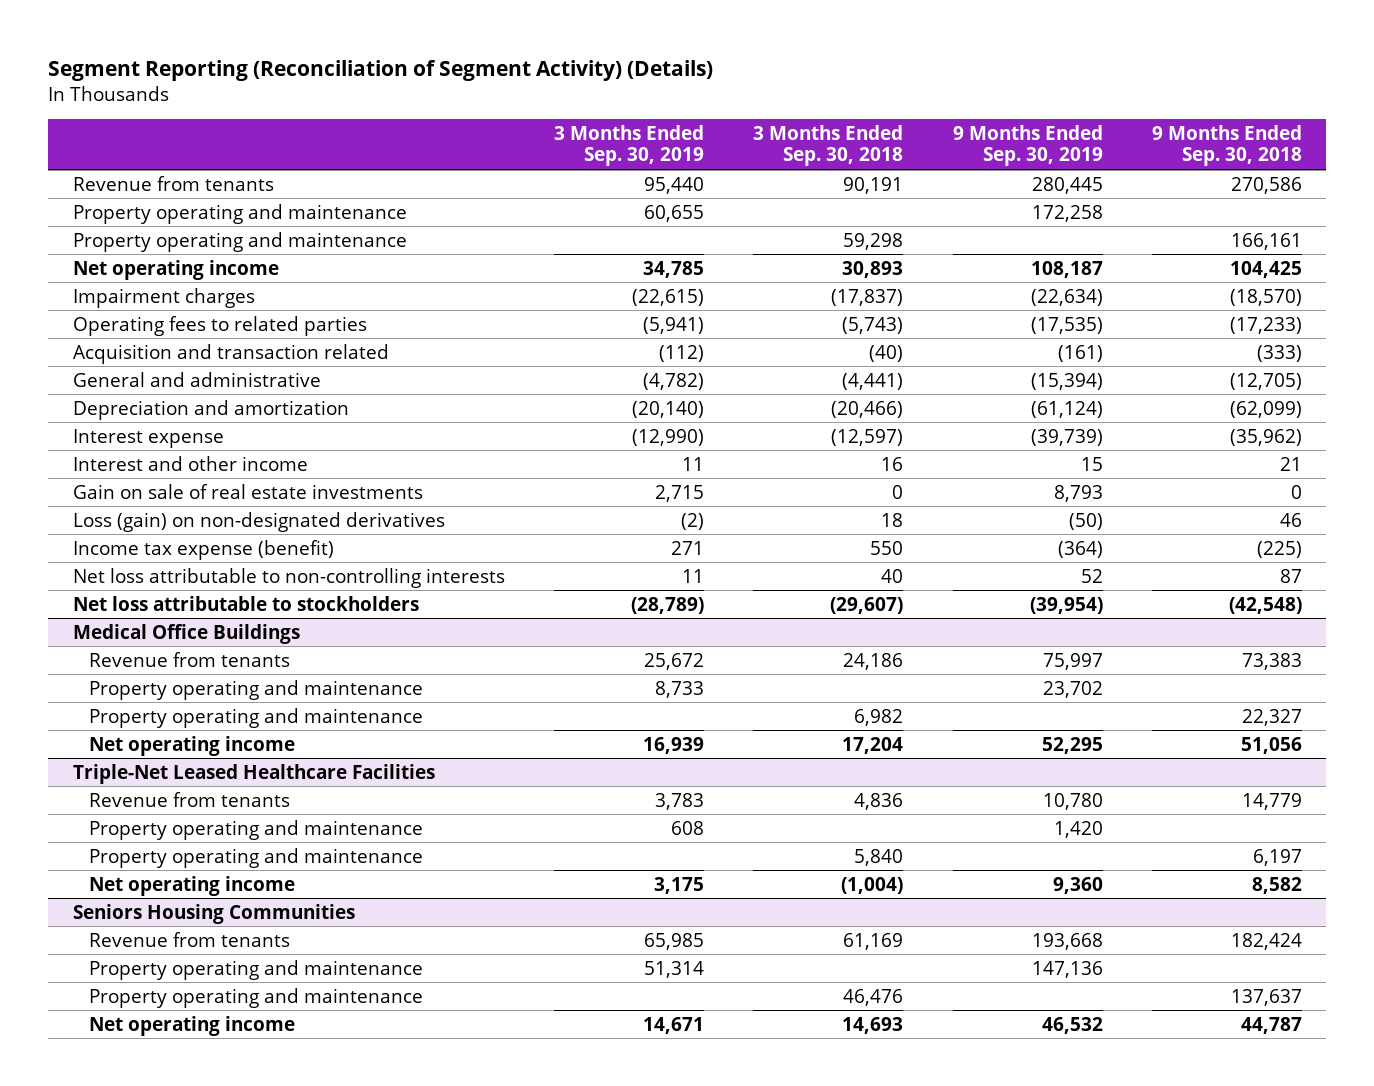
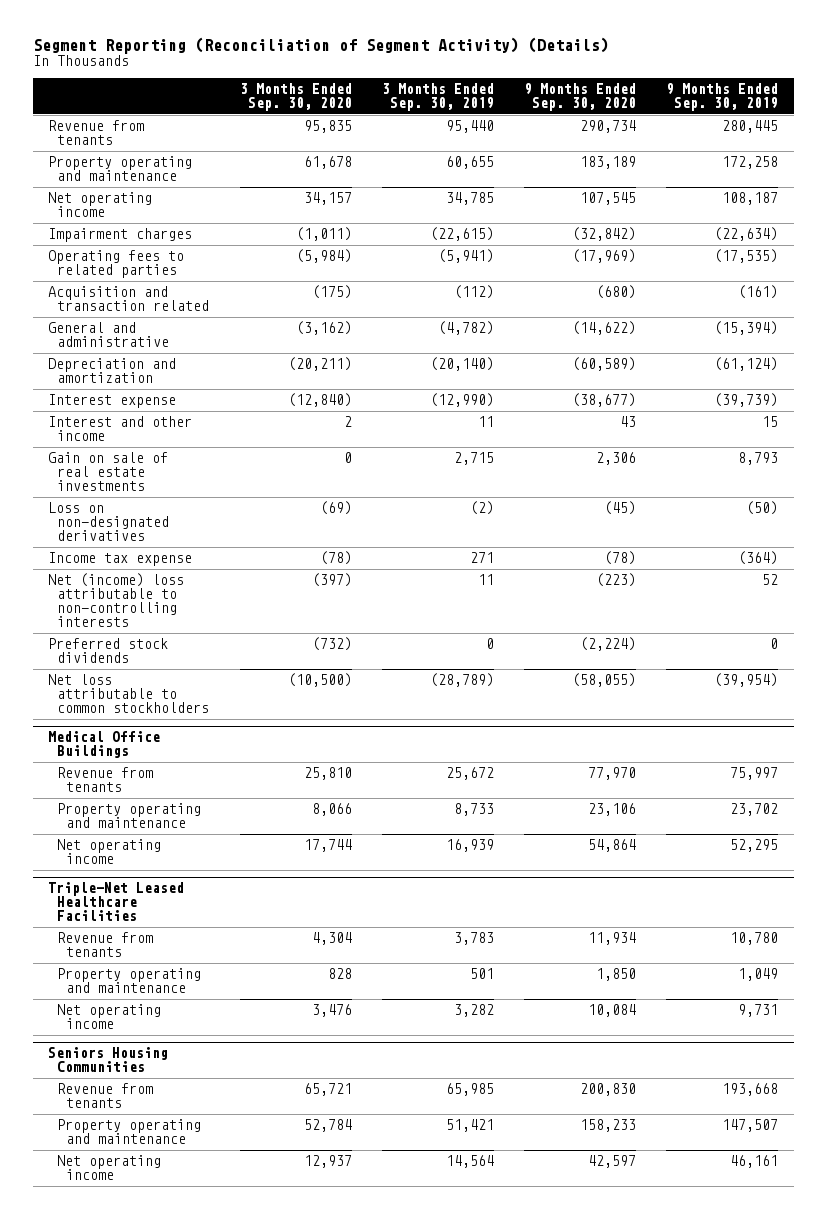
[753,124,904,167] 3 Months Ended Sep. 30, 2018 -> none
[1151,124,1302,167] 9 Months Ended Sep. 30, 2018 -> none
none -> [239,83,352,112] 3 Months Ended Sep. 30, 2020
none -> [524,83,637,112] 9 Months Ended Sep. 30, 2020
[72,231,407,252] Property operating and maintenance -> none
[72,511,445,532] Loss (gain) on non-designated derivatives -> [47,502,170,542] Loss on non-designated derivatives
[72,539,334,560] Income tax expense (benefit) -> [47,552,192,567] Income tax expense
[72,567,505,588] Net loss attributable to non-controlling interests -> [47,573,184,628] Net (income) loss attributable to non-controlling interests
none -> [47,638,168,664] Preferred stock dividends
[72,595,419,611] Net loss attributable to stockholders -> [47,674,210,714] Net loss attributable to common stockholders
[89,707,424,728] Property operating and maintenance -> none
[89,847,424,868] Property operating and maintenance -> none
[670,820,704,835] 608 -> [469,968,494,980] 501
[1053,820,1103,838] 1,420 -> [738,968,779,982] 1,049
[653,876,704,894] 3,175 -> [453,1004,494,1018] 3,282
[1052,876,1103,894] 9,360 -> [738,1004,779,1018] 9,731
[89,987,424,1008] Property operating and maintenance -> none
[643,960,704,978] 51,314 -> [445,1119,494,1133] 51,421
[1031,960,1103,978] 147,136 -> [722,1119,779,1133] 147,507
[642,1016,704,1034] 14,671 -> [445,1155,494,1169] 14,564
[1041,1016,1103,1034] 46,532 -> [730,1155,779,1169] 46,161

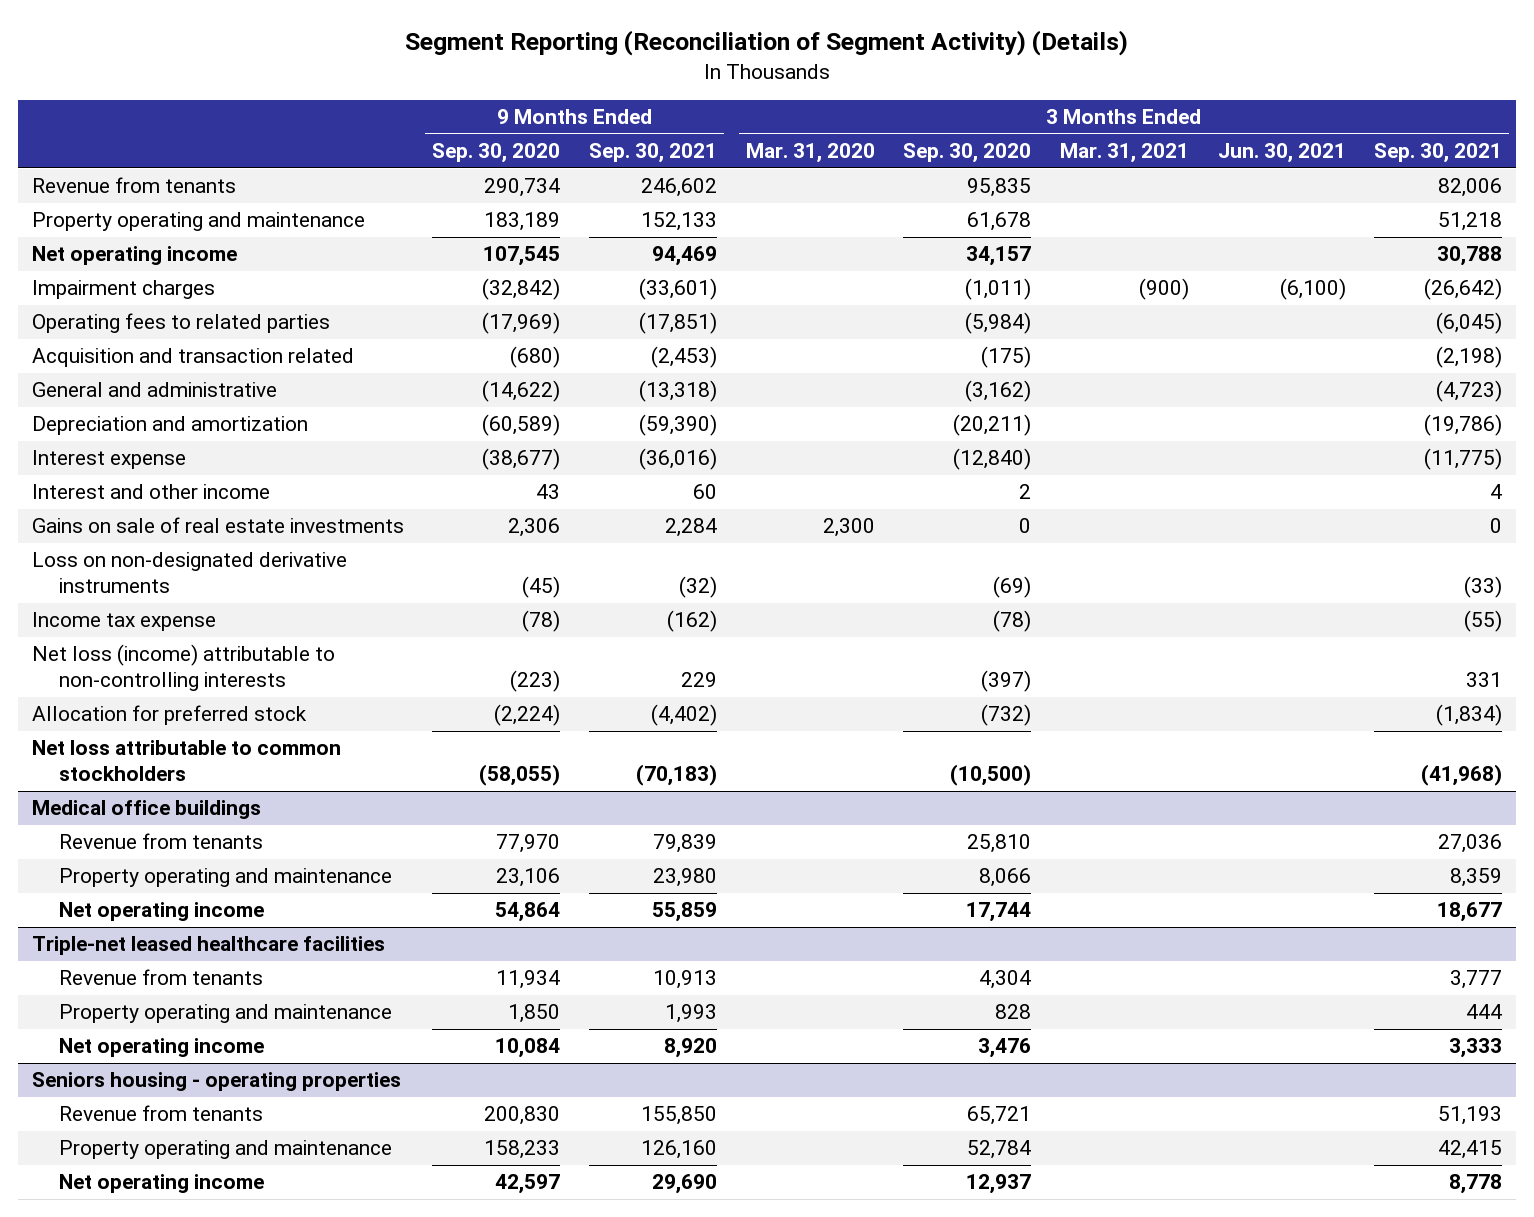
[381,83,494,112] 3 Months Ended Sep. 30, 2019 -> none
[666,83,779,112] 9 Months Ended Sep. 30, 2019 -> none
none -> [589,143,718,164] Sep. 30, 2021
none -> [745,143,875,164] Mar. 31, 2020
none -> [1059,143,1189,164] Mar. 31, 2021
none -> [1217,143,1346,164] Jun. 30, 2021
none -> [1374,143,1503,164] Sep. 30, 2021
[47,452,168,492] Gain on sale of real estate investments -> [31,517,404,534] Gains on sale of real estate investments
[47,502,170,542] Loss on non-designated derivatives -> [31,552,347,594] Loss on non-designated derivative instruments
[47,573,184,628] Net (income) loss attributable to non-controlling interests -> [31,644,335,692] Net loss (income) attributable to non-controlling interests
[47,638,168,664] Preferred stock dividends -> [31,705,307,726] Allocation for preferred stock
[47,731,160,759] Medical Office Buildings -> [31,800,261,820] Medical office buildings
[47,882,184,922] Triple-Net Leased Healthcare Facilities -> [31,936,385,956] Triple-net leased healthcare facilities
[47,1047,168,1073] Seniors Housing Communities -> [31,1072,401,1092] Seniors housing - operating properties

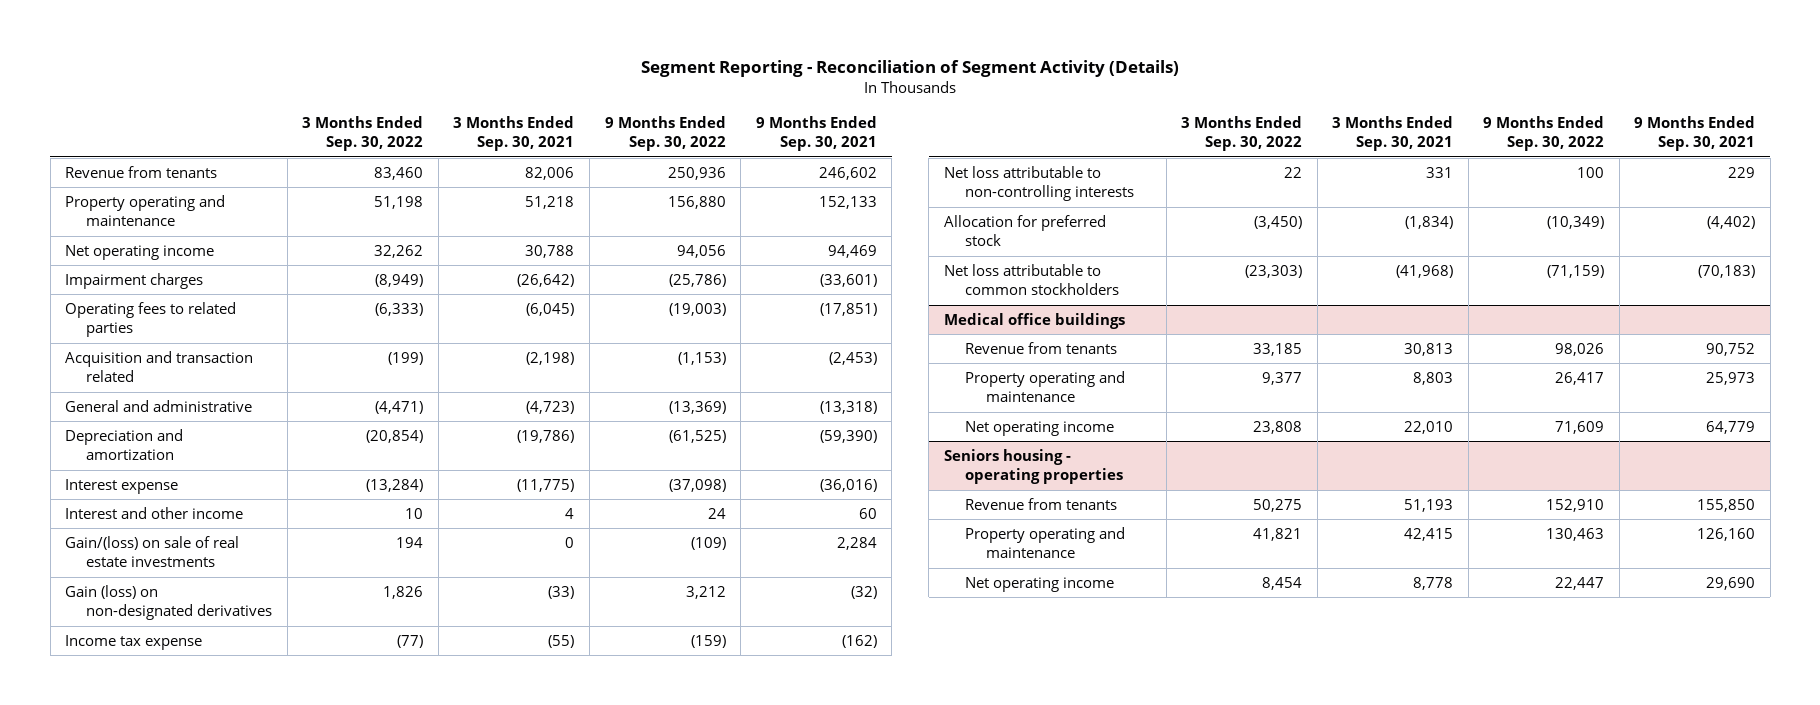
[405,30,1129,57] Segment Reporting (Reconciliation of Segment Activity) (Details) -> [641,60,1180,78] Segment Reporting - Reconciliation of Segment Activity (Details)
[432,143,561,164] Sep. 30, 2020 -> none
[745,143,875,164] Mar. 31, 2020 -> none
[903,143,1032,164] Sep. 30, 2020 -> none
[1059,143,1189,164] Mar. 31, 2021 -> none
[1217,143,1346,164] Jun. 30, 2021 -> none
none -> [302,116,424,152] 3 Months Ended Sep. 30, 2022
none -> [604,116,726,152] 9 Months Ended Sep. 30, 2022
[31,517,404,534] Gains on sale of real estate investments -> [65,535,240,568] Gain/(loss) on sale of real estate investments
[31,552,347,594] Loss on non-designated derivative instruments -> [65,584,273,621] Gain (loss) on non-designated derivatives
[31,644,335,692] Net loss (income) attributable to non-controlling interests -> [943,165,1135,202] Net loss attributable to non-controlling interests
[31,936,385,956] Triple-net leased healthcare facilities -> none
[59,969,264,986] Revenue from tenants -> none
[59,1004,393,1024] Property operating and maintenance -> none
[59,1038,265,1058] Net operating income -> none
[653,834,718,854] 79,839 -> [1706,342,1756,356] 90,752
[1438,834,1503,854] 27,036 -> [1404,342,1454,356] 30,813
[653,868,718,888] 23,980 -> [1706,371,1756,385] 25,973
[1450,868,1503,888] 8,359 -> [1413,371,1454,385] 8,803
[652,902,718,923] 55,859 -> [1706,420,1756,434] 64,779
[1437,902,1503,923] 18,677 -> [1404,420,1454,434] 22,010

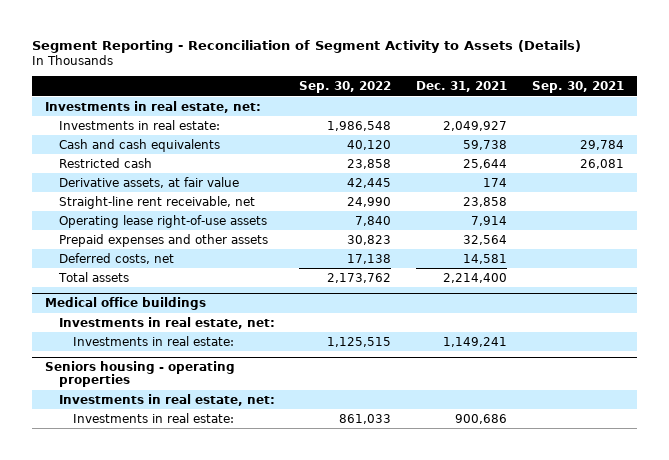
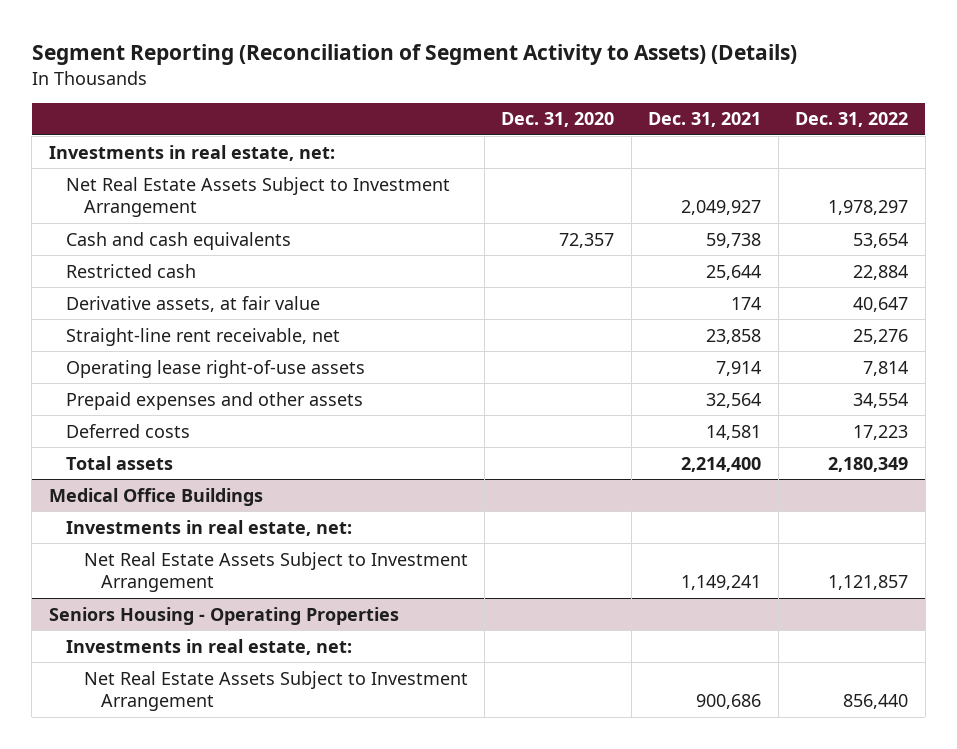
[32,39,582,53] Segment Reporting - Reconciliation of Segment Activity to Assets (Details) -> [31,44,797,66] Segment Reporting (Reconciliation of Segment Activity to Assets) (Details)
[299,81,392,94] Sep. 30, 2022 -> none
[532,81,625,94] Sep. 30, 2021 -> none
none -> [501,112,615,128] Dec. 31, 2020
none -> [795,112,909,128] Dec. 31, 2022
[58,119,220,130] Investments in real estate: -> [66,176,451,218] Net Real Estate Assets Subject to Investment Arrangement
[58,252,174,264] Deferred costs, net -> [66,423,191,438] Deferred costs
[44,297,206,311] Medical office buildings -> [48,487,263,506] Medical Office Buildings
[72,335,234,346] Investments in real estate: -> [83,551,468,593] Net Real Estate Assets Subject to Investment Arrangement
[44,361,235,388] Seniors housing - operating properties -> [48,606,399,625] Seniors Housing - Operating Properties
[72,412,234,423] Investments in real estate: -> [83,670,468,712] Net Real Estate Assets Subject to Investment Arrangement

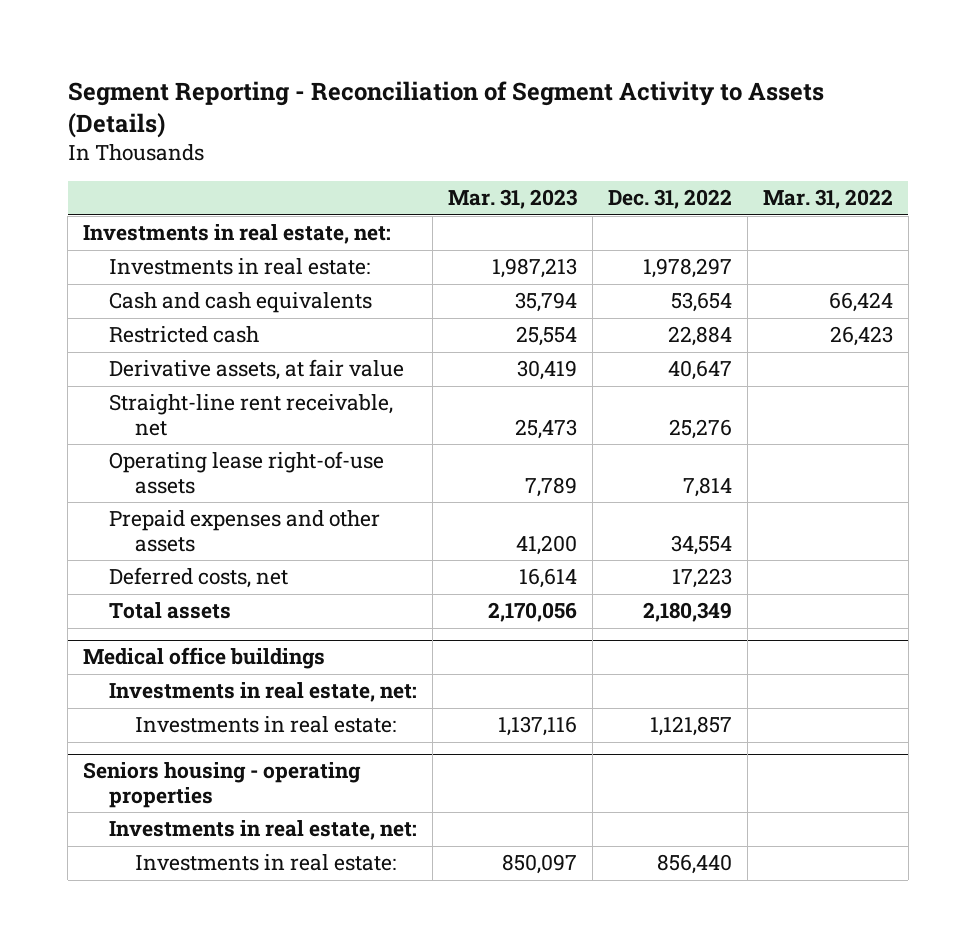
[31,44,797,66] Segment Reporting (Reconciliation of Segment Activity to Assets) (Details) -> [67,80,824,139] Segment Reporting - Reconciliation of Segment Activity to Assets (Details)
[501,112,615,128] Dec. 31, 2020 -> none
[648,112,762,128] Dec. 31, 2021 -> none
none -> [447,189,577,210] Mar. 31, 2023
none -> [762,189,893,210] Mar. 31, 2022
[66,176,451,218] Net Real Estate Assets Subject to Investment Arrangement -> [108,258,370,276] Investments in real estate:
[66,423,191,438] Deferred costs -> [108,567,288,589] Deferred costs, net
[48,487,263,506] Medical Office Buildings -> [83,647,326,670] Medical office buildings
[83,551,468,593] Net Real Estate Assets Subject to Investment Arrangement -> [134,716,396,734] Investments in real estate:
[48,606,399,625] Seniors Housing - Operating Properties -> [83,762,362,808] Seniors housing - operating properties
[83,670,468,712] Net Real Estate Assets Subject to Investment Arrangement -> [134,854,396,872] Investments in real estate:

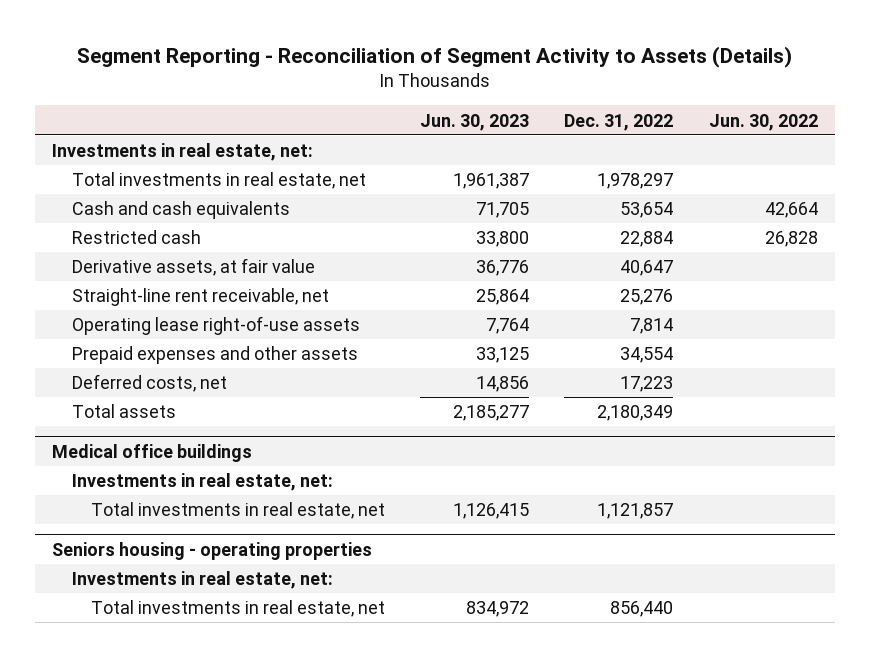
[447,189,577,210] Mar. 31, 2023 -> none
[762,189,893,210] Mar. 31, 2022 -> none
none -> [420,113,530,131] Jun. 30, 2023
none -> [708,113,818,131] Jun. 30, 2022
[108,258,370,276] Investments in real estate: -> [71,172,366,190] Total investments in real estate, net
[134,716,396,734] Investments in real estate: -> [91,502,386,520] Total investments in real estate, net
[134,854,396,872] Investments in real estate: -> [91,600,386,618] Total investments in real estate, net

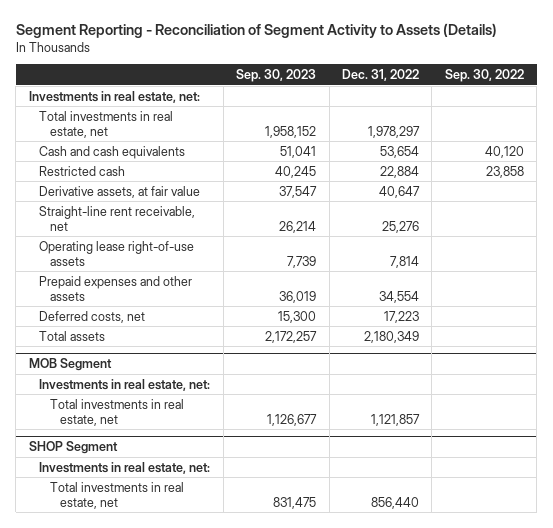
[420,113,530,131] Jun. 30, 2023 -> none
[708,113,818,131] Jun. 30, 2022 -> none
none -> [236,69,317,83] Sep. 30, 2023
none -> [444,69,524,83] Sep. 30, 2022
[52,443,253,462] Medical office buildings -> [28,358,112,372] MOB Segment
[52,541,373,560] Seniors housing - operating properties -> [28,441,118,455] SHOP Segment

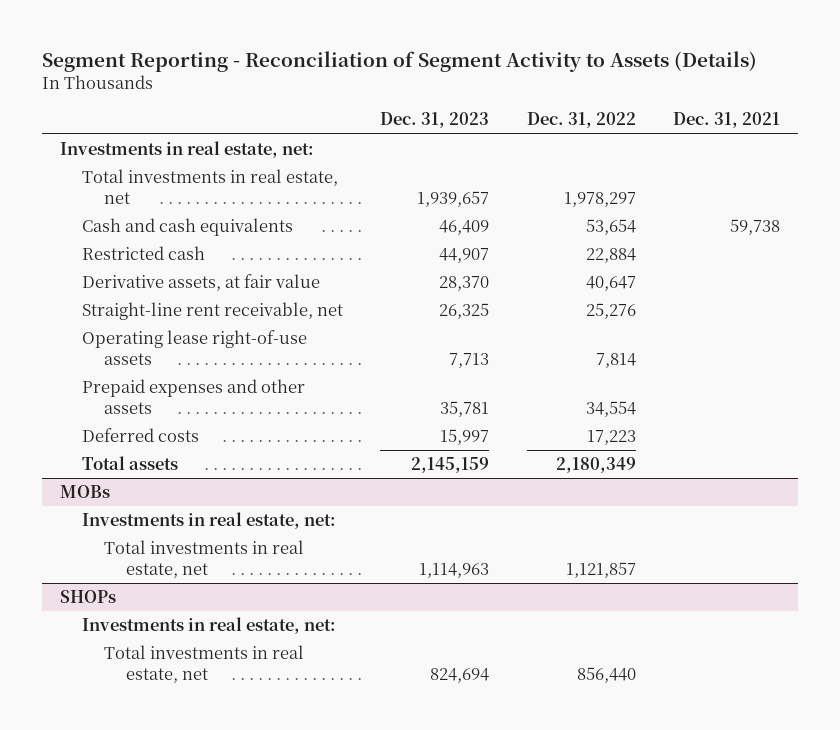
[236,69,317,83] Sep. 30, 2023 -> none
[444,69,524,83] Sep. 30, 2022 -> none
none -> [380,112,490,129] Dec. 31, 2023
none -> [672,112,780,129] Dec. 31, 2021
[39,310,146,323] Deferred costs, net -> [82,428,200,443] Deferred costs
[28,358,112,372] MOB Segment -> [60,485,111,499] MOBs
[28,441,118,455] SHOP Segment -> [60,590,117,604] SHOPs

